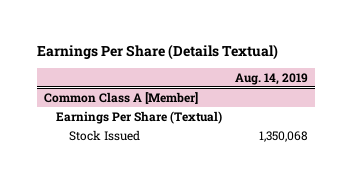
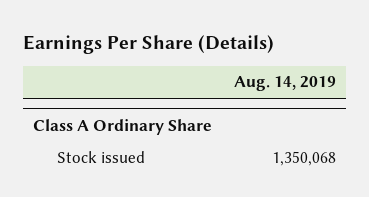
[37,43,279,60] Earnings Per Share (Details Textual) -> [22,34,274,54] Earnings Per Share (Details)
[56,110,223,124] Earnings Per Share (Textual) -> none
[43,91,198,104] Common Class A [Member] -> [33,118,213,135] Class A Ordinary Share
[68,129,140,141] Stock Issued -> [57,150,146,163] Stock issued

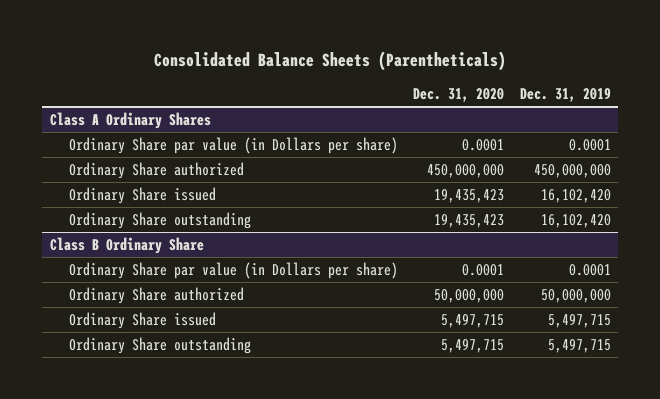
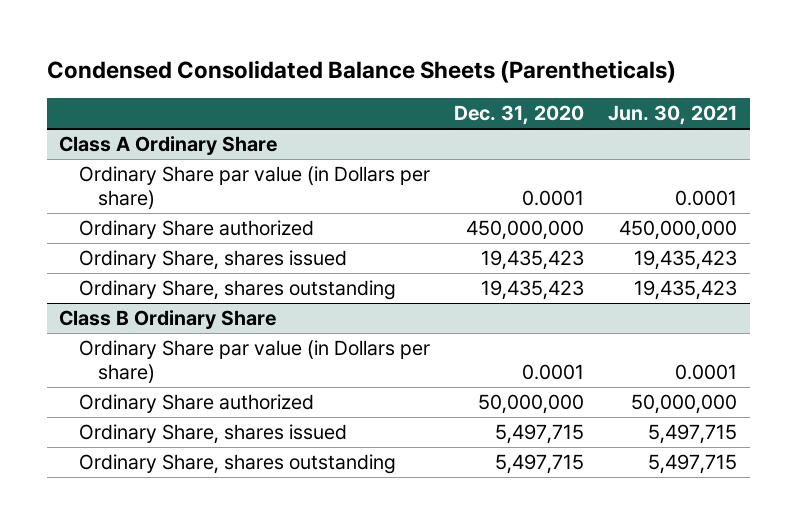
[154,50,507,71] Consolidated Balance Sheets (Parentheticals) -> [47,60,677,84] Condensed Consolidated Balance Sheets (Parentheticals)
[519,88,611,103] Dec. 31, 2019 -> none
none -> [608,105,738,126] Jun. 30, 2021
[49,111,211,129] Class A Ordinary Shares -> [59,135,278,155] Class A Ordinary Share
[68,186,216,204] Ordinary Share issued -> [78,249,347,270] Ordinary Share, shares issued
[68,211,251,229] Ordinary Share outstanding -> [78,279,396,300] Ordinary Share, shares outstanding
[68,311,216,329] Ordinary Share issued -> [78,423,347,444] Ordinary Share, shares issued
[68,336,251,354] Ordinary Share outstanding -> [78,453,396,474] Ordinary Share, shares outstanding

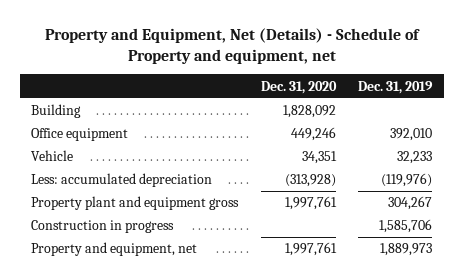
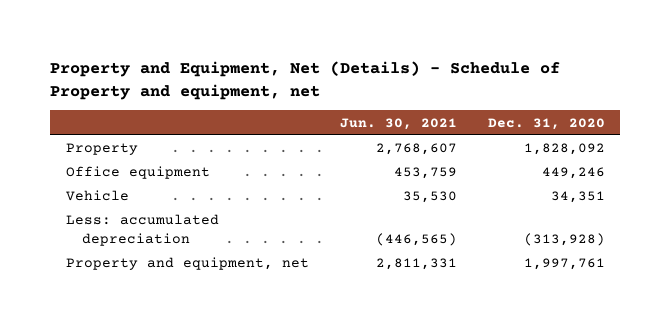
[358,80,434,94] Dec. 31, 2019 -> none
none -> [339,117,457,130] Jun. 30, 2021
[30,104,81,119] Building -> [65,143,138,156] Property
[30,196,239,211] Property plant and equipment gross -> none
[30,220,174,234] Construction in progress -> none

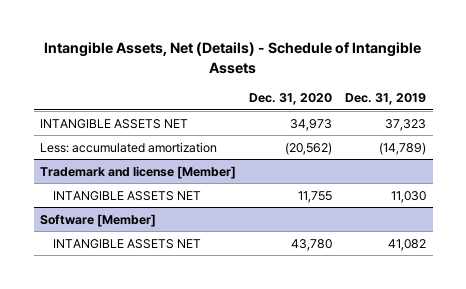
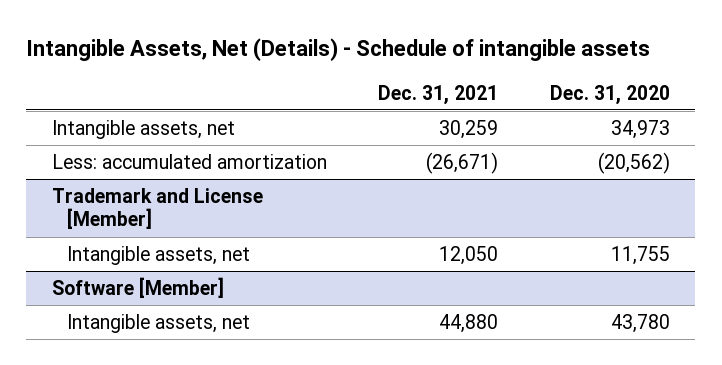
[44,42,422,74] Intangible Assets, Net (Details) - Schedule of Intangible Assets -> [26,38,651,62] Intangible Assets, Net (Details) - Schedule of intangible assets
[345,93,427,106] Dec. 31, 2019 -> none
none -> [378,84,499,105] Dec. 31, 2021
[40,118,189,129] INTANGIBLE ASSETS NET -> [52,120,236,140] Intangible assets, net
[40,165,237,179] Trademark and license [Member] -> [52,188,264,230] Trademark and License [Member]
[52,190,201,201] INTANGIBLE ASSETS NET -> [66,246,250,266] Intangible assets, net
[52,238,201,249] INTANGIBLE ASSETS NET -> [66,314,250,334] Intangible assets, net

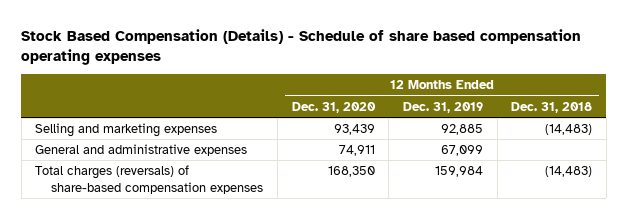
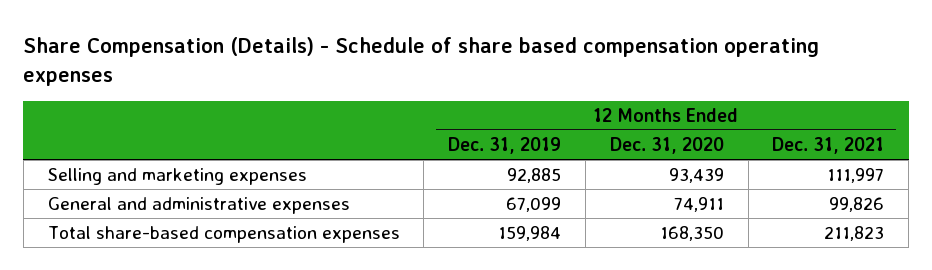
[21,29,582,66] Stock Based Compensation (Details) - Schedule of share based compensation operating expenses -> [23,36,820,86] Share Compensation (Details) - Schedule of share based compensation operating expenses
[511,101,593,113] Dec. 31, 2018 -> none
none -> [772,136,885,154] Dec. 31, 2021
[35,165,264,194] Total charges (reversals) of share-based compensation expenses -> [47,226,400,244] Total share-based compensation expenses

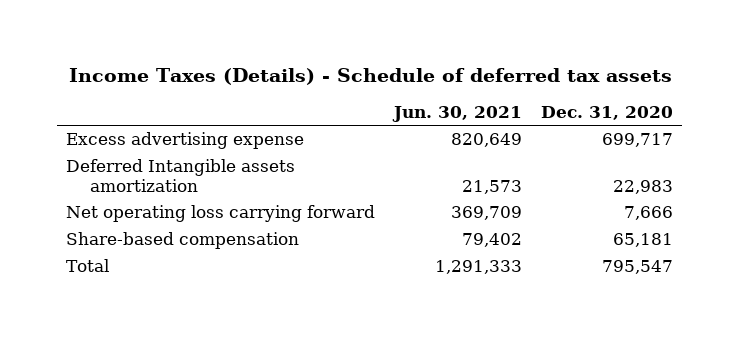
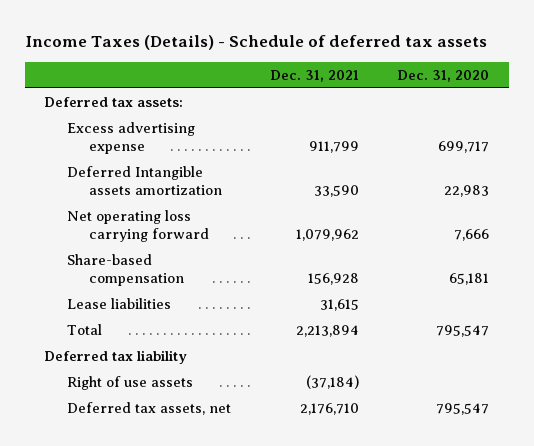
[392,106,523,123] Jun. 30, 2021 -> none
none -> [269,69,359,82] Dec. 31, 2021
none -> [44,96,184,107] Deferred tax assets:
none -> [66,297,171,309] Lease liabilities
none -> [44,349,188,364] Deferred tax liability
none -> [66,375,193,390] Right of use assets
none -> [66,401,231,415] Deferred tax assets, net

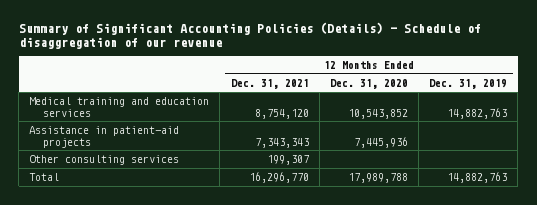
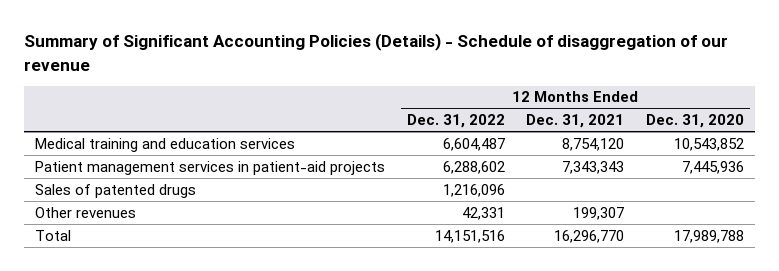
[429,78,508,89] Dec. 31, 2019 -> none
none -> [406,114,505,129] Dec. 31, 2022
[29,126,180,148] Assistance in patient-aid projects -> [34,160,385,175] Patient management services in patient-aid projects
none -> [34,183,196,198] Sales of patented drugs
[29,155,180,166] Other consulting services -> [34,206,136,218] Other revenues

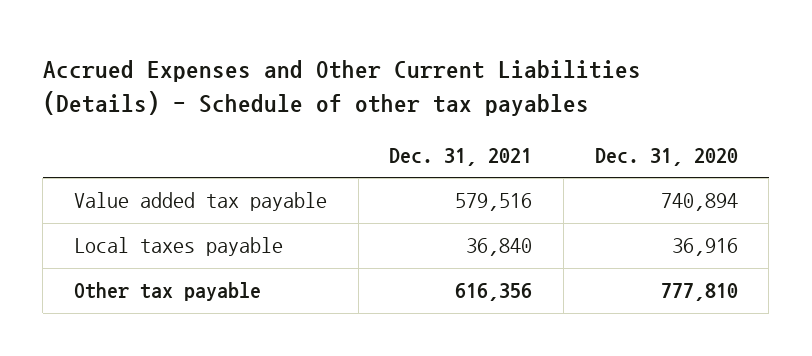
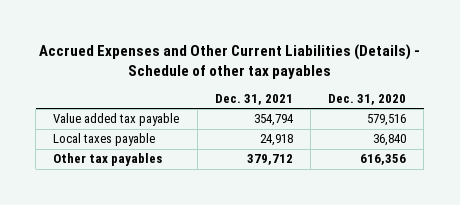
[455,193,533,212] 579,516 -> [253,114,294,127] 354,794
[660,193,738,212] 740,894 -> [367,114,407,127] 579,516
[466,238,533,257] 36,840 -> [259,134,293,147] 24,918
[671,238,738,257] 36,916 -> [373,134,407,147] 36,840
[74,282,262,302] Other tax payable -> [53,153,163,167] Other tax payables
[455,283,533,302] 616,356 -> [246,154,293,166] 379,712
[660,283,738,302] 777,810 -> [360,154,407,166] 616,356

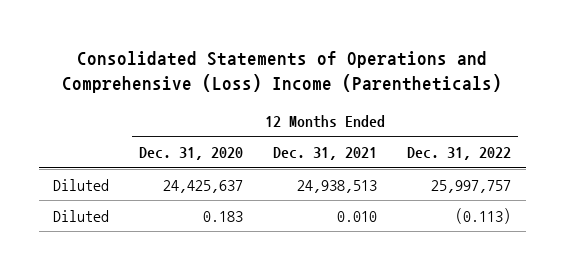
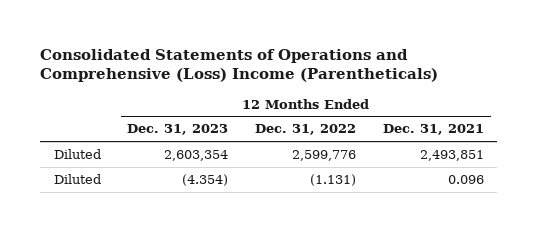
[139,147,244,161] Dec. 31, 2020 -> none
none -> [127,124,229,136] Dec. 31, 2023
[297,179,378,193] 24,938,513 -> [419,149,484,161] 2,493,851
[430,179,511,193] 25,997,757 -> [292,149,357,161] 2,599,776
[337,210,378,222] 0.010 -> [447,174,484,184] 0.096
[454,207,511,224] (0.113) -> [310,173,357,186] (1.131)

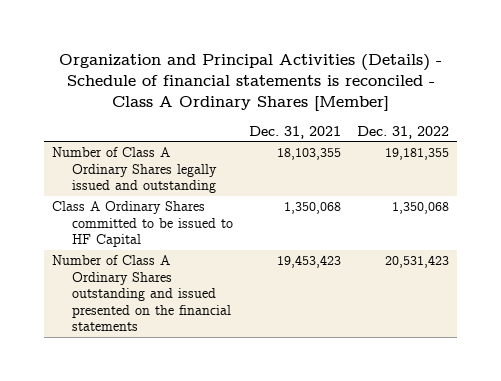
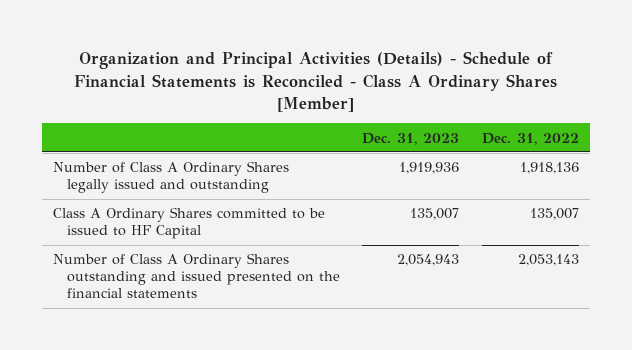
[58,54,442,112] Organization and Principal Activities (Details) - Schedule of financial statements is reconciled - Class A Ordinary Shares [Member] -> [73,51,557,112] Organization and Principal Activities (Details) - Schedule of Financial Statements is Reconciled - Class A Ordinary Shares [Member]
[248,125,341,139] Dec. 31, 2021 -> none
none -> [362,132,460,145] Dec. 31, 2023
[384,147,449,160] 19,181,355 -> [519,162,579,175] 1,918,136
[391,201,449,214] 1,350,068 -> [529,208,579,221] 135,007
[384,254,449,268] 20,531,423 -> [517,254,579,267] 2,053,143

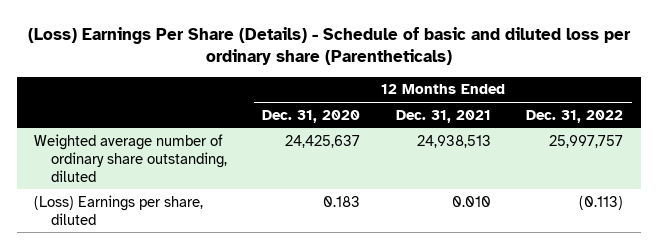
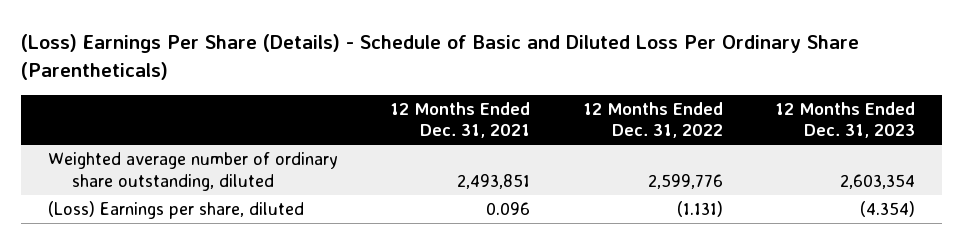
[27,26,631,66] (Loss) Earnings Per Share (Details) - Schedule of basic and diluted loss per ordinary share (Parentheticals) -> [21,34,860,80] (Loss) Earnings Per Share (Details) - Schedule of Basic and Diluted Loss Per Ordinary Share (Parentheticals)
[262,109,361,123] Dec. 31, 2020 -> none
none -> [775,101,916,139] 12 Months Ended Dec. 31, 2023
[416,134,491,148] 24,938,513 -> [457,173,531,189] 2,493,851
[548,134,623,148] 25,997,757 -> [647,173,723,189] 2,599,776
[451,195,491,207] 0.010 -> [486,202,531,216] 0.096
[578,195,623,210] (0.113) -> [676,201,723,218] (1.131)

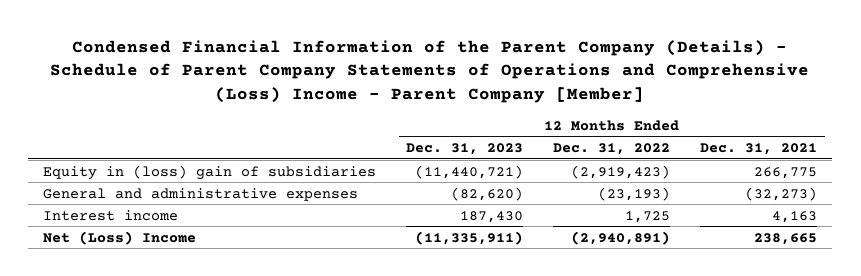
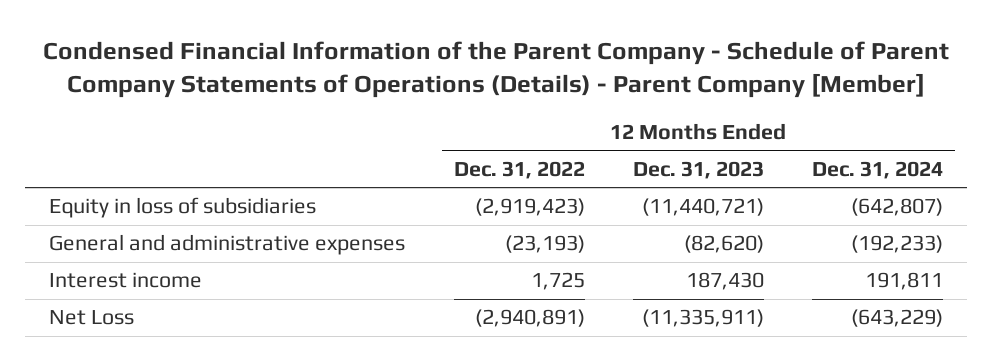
[50,39,810,104] Condensed Financial Information of the Parent Company (Details) - Schedule of Parent Company Statements of Operations and Comprehensive (Loss) Income - Parent Company [Member] -> [43,40,950,98] Condensed Financial Information of the Parent Company - Schedule of Parent Company Statements of Operations (Details) - Parent Company [Member]
[700,143,818,156] Dec. 31, 2021 -> none
none -> [811,160,943,179] Dec. 31, 2024
[43,164,377,180] Equity in (loss) gain of subsidiaries -> [49,197,317,219] Equity in loss of subsidiaries
[43,230,197,245] Net (Loss) Income -> [49,310,135,326] Net Loss

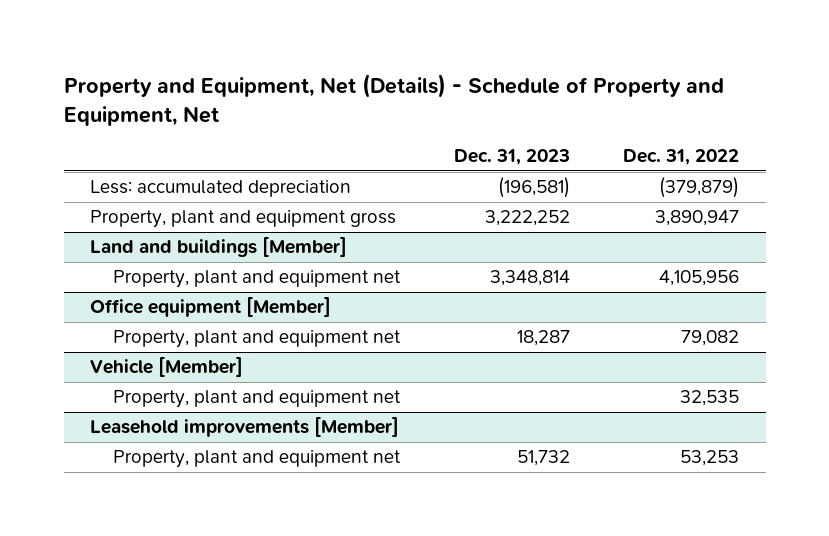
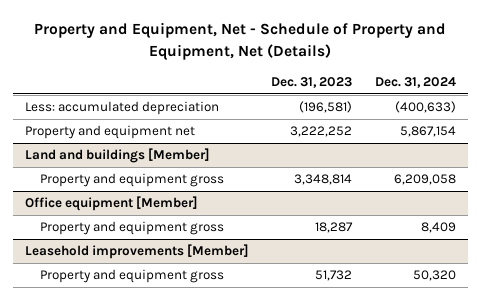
[63,73,724,127] Property and Equipment, Net (Details) - Schedule of Property and Equipment, Net -> [34,22,447,60] Property and Equipment, Net - Schedule of Property and Equipment, Net (Details)
[623,149,740,166] Dec. 31, 2022 -> none
none -> [375,76,457,88] Dec. 31, 2024
[90,210,397,229] Property, plant and equipment gross -> [24,125,195,140] Property and equipment net
[113,270,402,289] Property, plant and equipment net -> [40,173,225,188] Property and equipment gross
[90,357,244,378] Vehicle [Member] -> none
[113,390,402,409] Property, plant and equipment net -> none
[113,330,402,349] Property, plant and equipment net -> [40,221,225,236] Property and equipment gross
[113,450,402,469] Property, plant and equipment net -> [40,269,225,284] Property and equipment gross

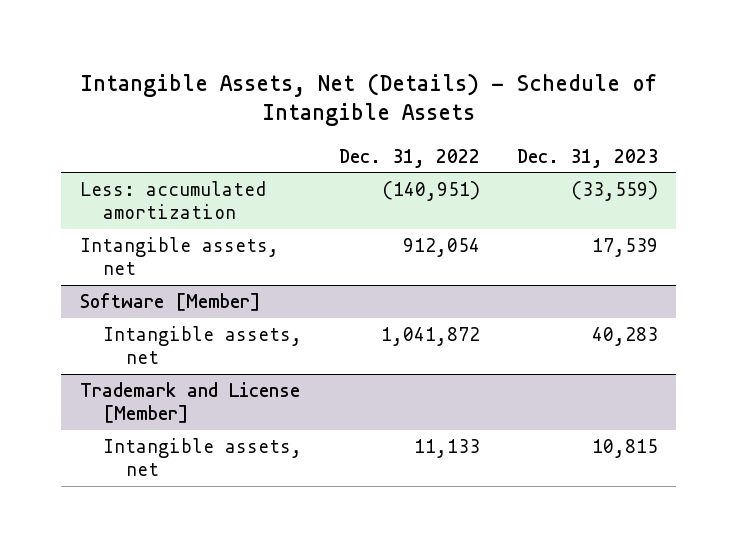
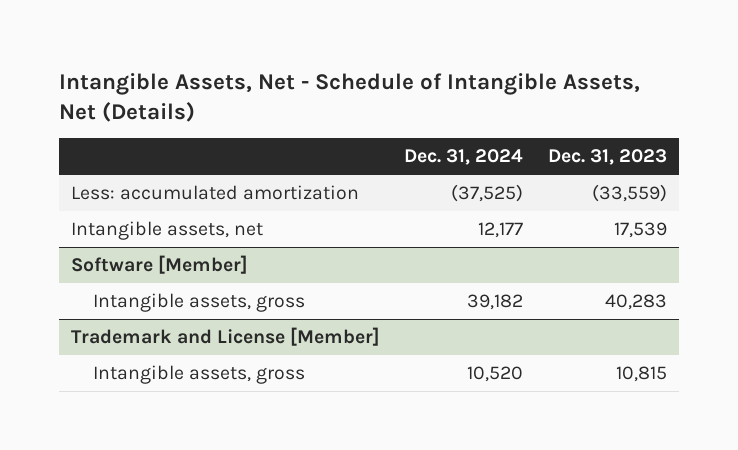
[79,72,657,127] Intangible Assets, Net (Details) - Schedule of Intangible Assets -> [59,73,641,123] Intangible Assets, Net - Schedule of Intangible Assets, Net (Details)
[338,148,480,168] Dec. 31, 2022 -> none
none -> [404,149,524,166] Dec. 31, 2024
[102,326,302,364] Intangible assets, net -> [92,292,305,312] Intangible assets, gross
[102,438,302,476] Intangible assets, net -> [92,364,305,384] Intangible assets, gross

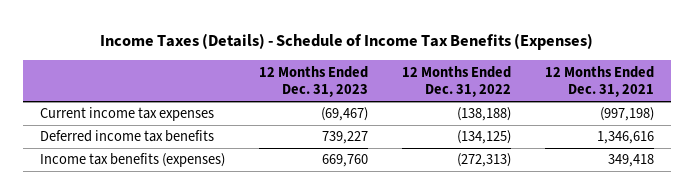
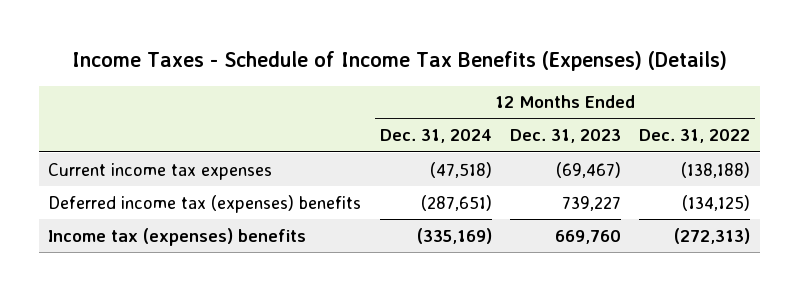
[100,32,594,50] Income Taxes (Details) - Schedule of Income Tax Benefits (Expenses) -> [72,51,728,72] Income Taxes - Schedule of Income Tax Benefits (Expenses) (Details)
[545,65,655,98] 12 Months Ended Dec. 31, 2021 -> none
none -> [379,129,492,144] Dec. 31, 2024
[40,130,215,143] Deferred income tax benefits -> [48,194,362,213] Deferred income tax (expenses) benefits
[40,153,226,168] Income tax benefits (expenses) -> [48,227,307,246] Income tax (expenses) benefits

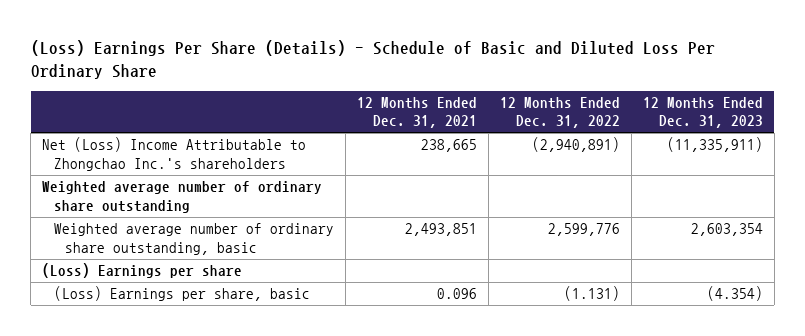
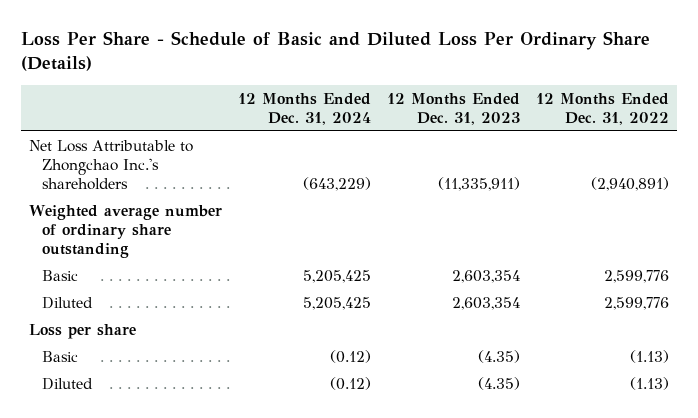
[30,40,715,80] (Loss) Earnings Per Share (Details) - Schedule of Basic and Diluted Loss Per Ordinary Share -> [21,31,651,72] Loss Per Share - Schedule of Basic and Diluted Loss Per Ordinary Share (Details)
[356,96,477,129] 12 Months Ended Dec. 31, 2021 -> none
none -> [238,92,372,125] 12 Months Ended Dec. 31, 2024
[42,137,307,171] Net (Loss) Income Attributable to Zhongchao Inc.'s shareholders -> [29,139,194,190] Net Loss Attributable to Zhongchao Inc.'s shareholders
[53,223,334,255] Weighted average number of ordinary share outstanding, basic -> [42,269,79,281] Basic
none -> [42,296,94,309] Diluted
[42,263,243,279] (Loss) Earnings per share -> [29,323,137,339] Loss per share
[53,286,310,302] (Loss) Earnings per share, basic -> [42,350,79,362] Basic
[563,286,620,302] (1.131) -> [630,349,670,363] (1.13)
[706,286,763,302] (4.354) -> [478,349,521,363] (4.35)
none -> [42,377,94,390] Diluted

